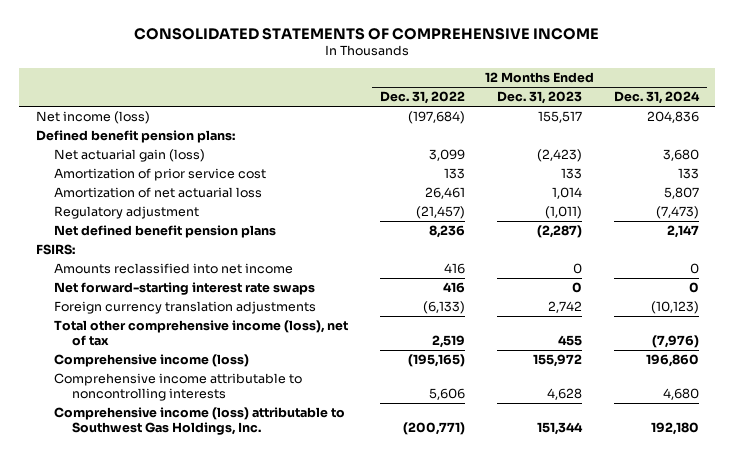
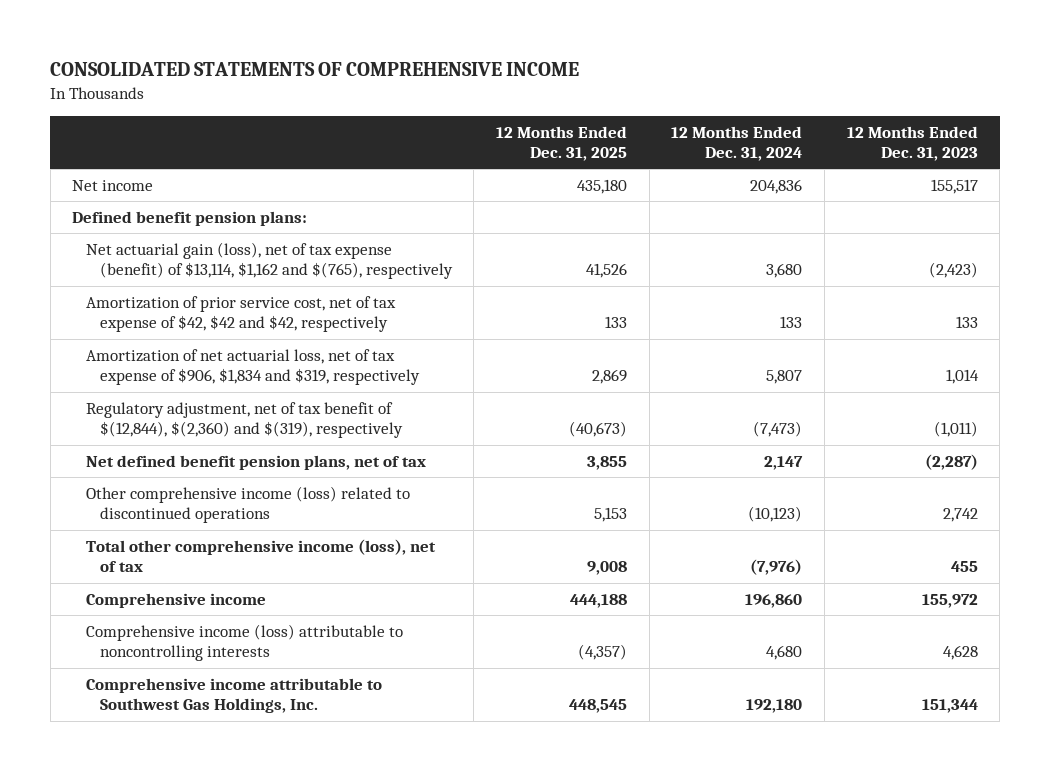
[379,91,465,105] Dec. 31, 2022 -> none
none -> [496,125,628,161] 12 Months Ended Dec. 31, 2025
[35,111,150,125] Net income (loss) -> [72,179,154,191] Net income
[35,244,75,256] FSIRS: -> none
[53,263,293,275] Amounts reclassified into net income -> none
[53,282,315,296] Net forward-starting interest rate swaps -> none
[53,149,205,163] Net actuarial gain (loss) -> [86,241,453,280] Net actuarial gain (loss), net of tax expense (benefit) of $13,114, $1,162 and $(765), respectively
[53,168,266,182] Amortization of prior service cost -> [86,295,397,333] Amortization of prior service cost, net of tax expense of $42, $42 and $42, respectively
[53,187,262,199] Amortization of net actuarial loss -> [86,348,420,386] Amortization of net actuarial loss, net of tax expense of $906, $1,834 and $319, respectively
[53,206,199,220] Regulatory adjustment -> [86,401,403,439] Regulatory adjustment, net of tax benefit of $(12,844), $(2,360) and $(319), respectively
[53,225,276,239] Net defined benefit pension plans -> [86,454,427,470] Net defined benefit pension plans, net of tax
[53,301,316,315] Foreign currency translation adjustments -> [86,485,411,524] Other comprehensive income (loss) related to discontinued operations
[53,354,249,368] Comprehensive income (loss) -> [86,592,267,608] Comprehensive income
[53,373,302,402] Comprehensive income attributable to noncontrolling interests -> [86,623,404,662] Comprehensive income (loss) attributable to noncontrolling interests
[53,407,345,436] Comprehensive income (loss) attributable to Southwest Gas Holdings, Inc. -> [86,677,383,714] Comprehensive income attributable to Southwest Gas Holdings, Inc.

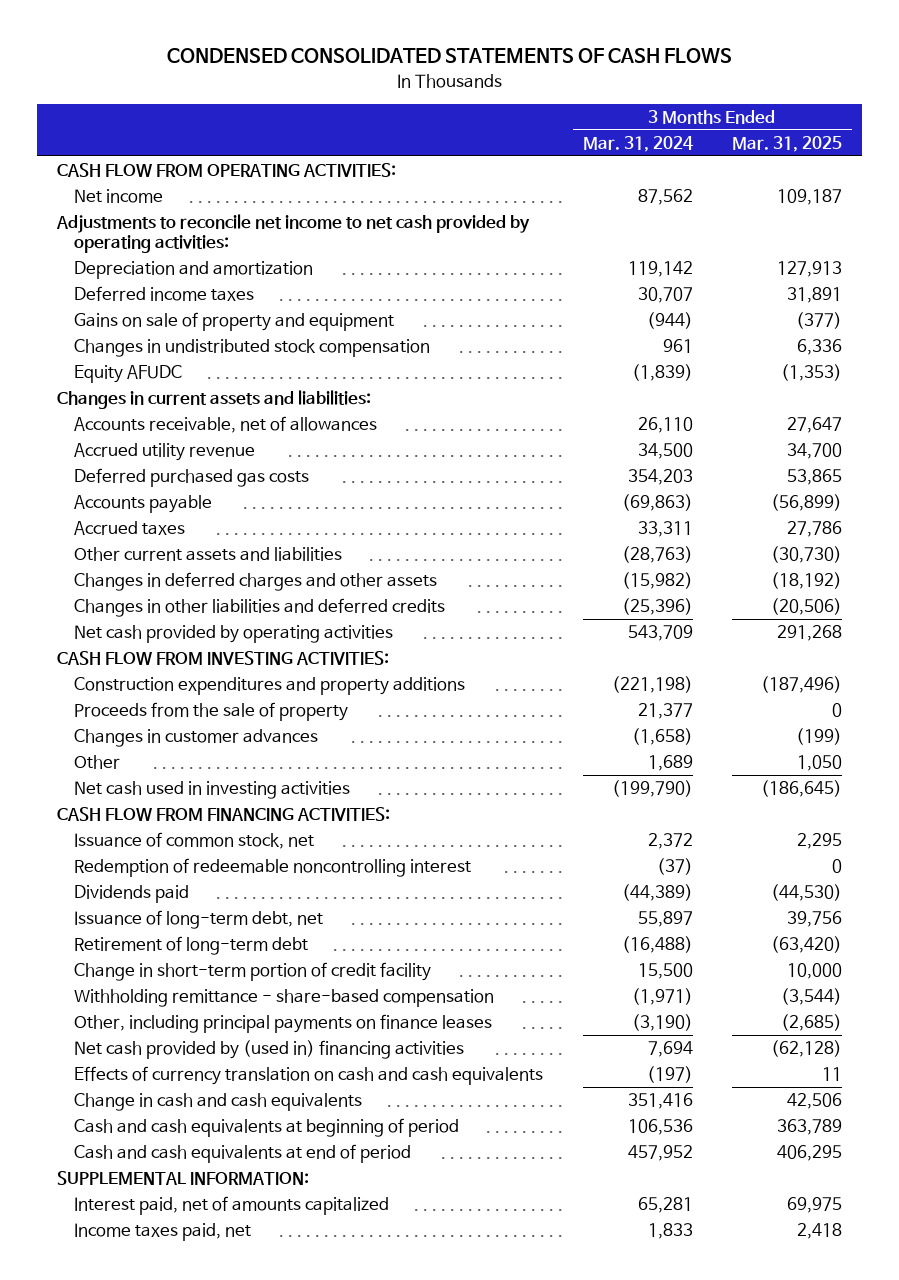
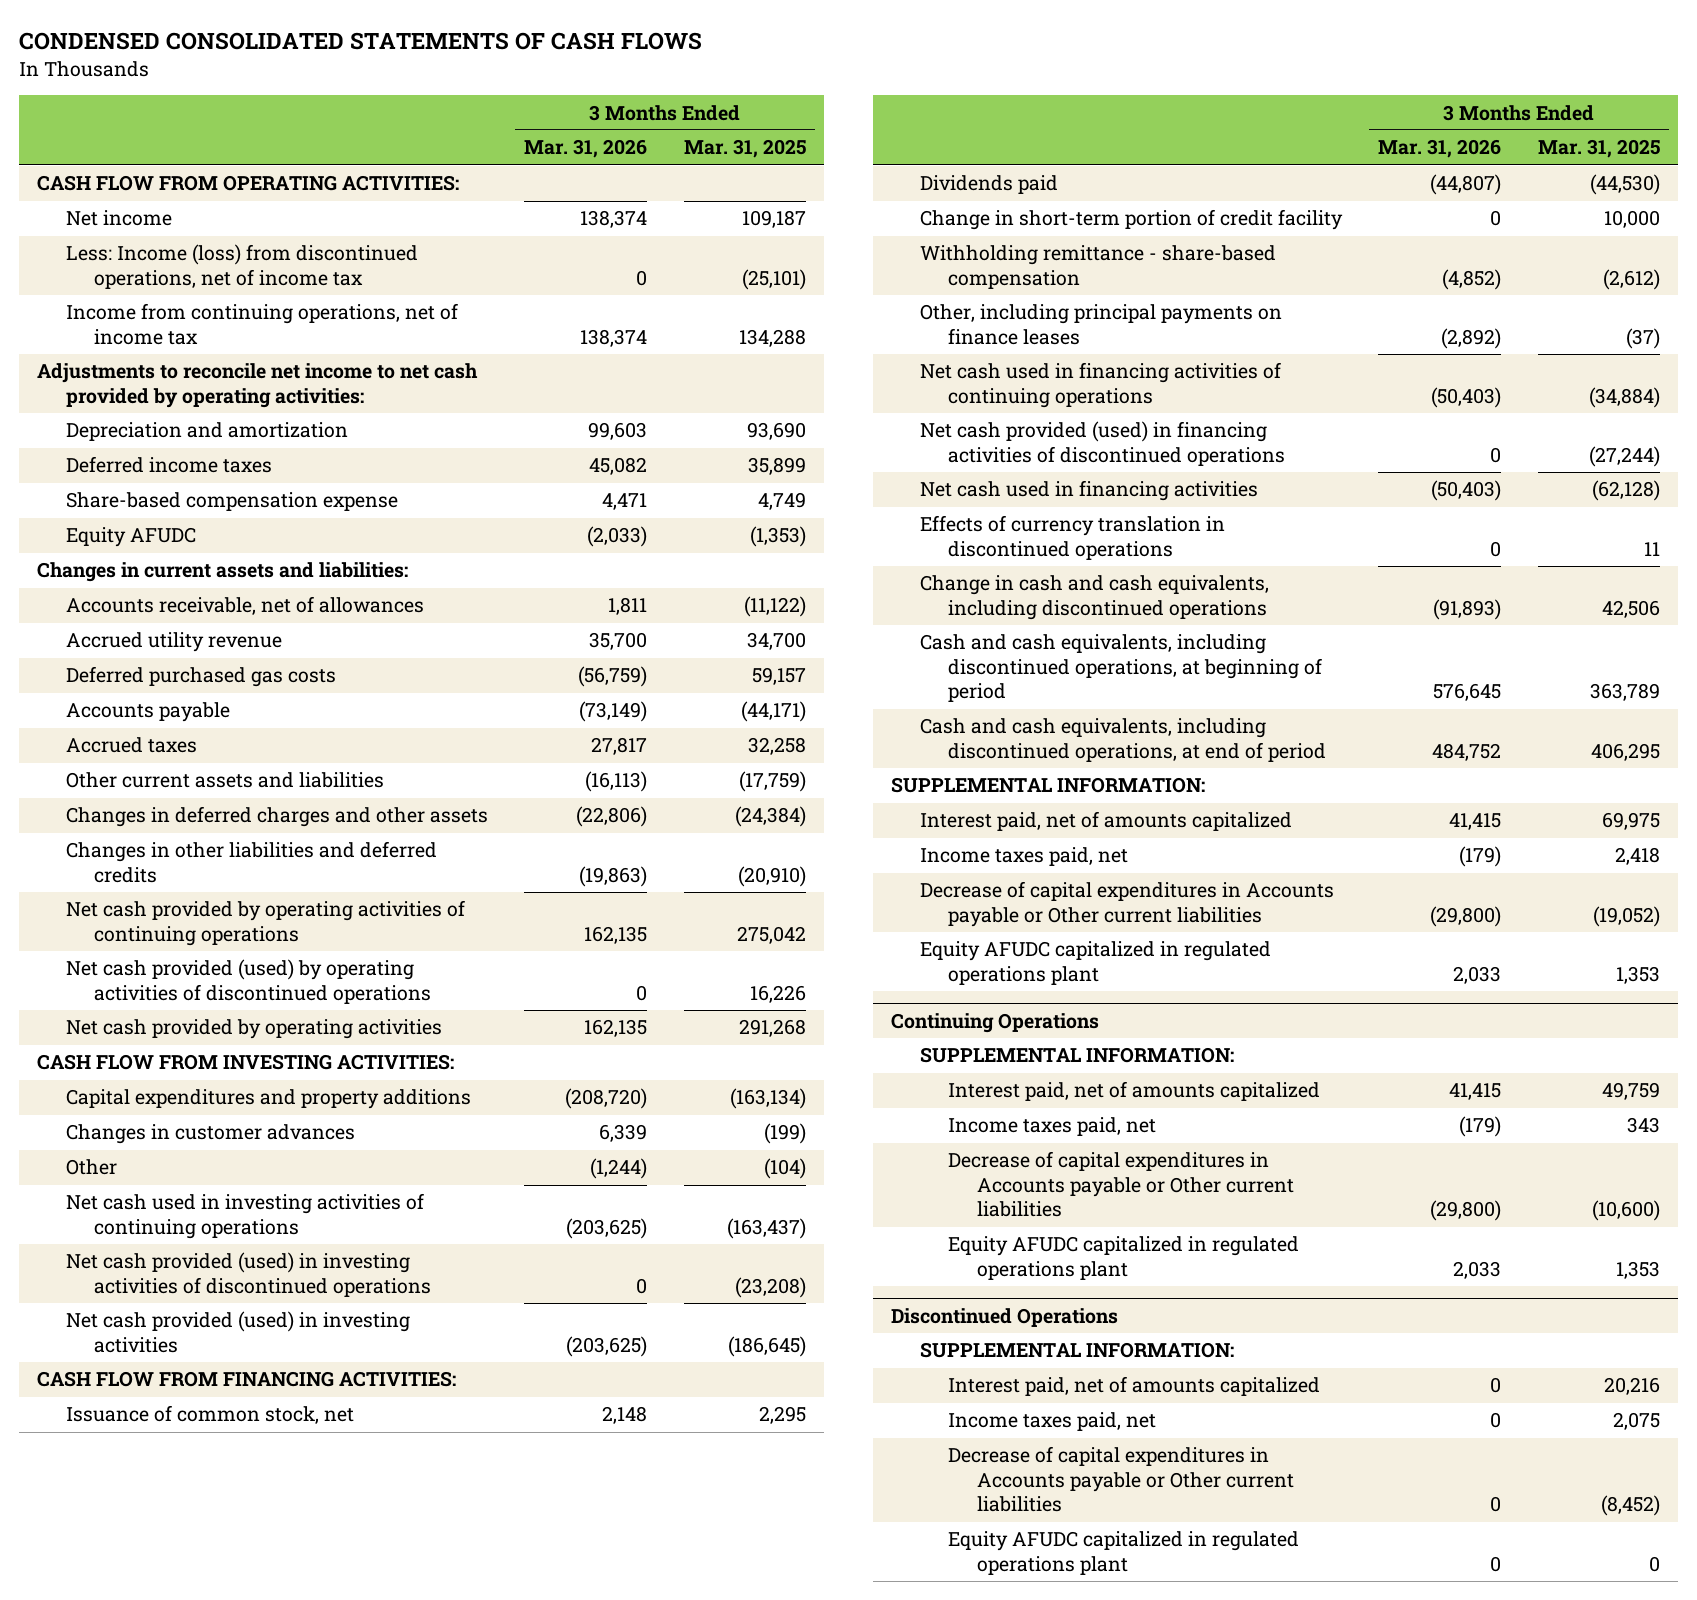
[582,136,693,153] Mar. 31, 2024 -> none
none -> [524,139,648,159] Mar. 31, 2026
none -> [65,244,418,289] Less: Income (loss) from discontinued operations, net of income tax
none -> [65,303,458,345] Income from continuing operations, net of income tax
[74,312,395,332] Gains on sale of property and equipment -> none
[74,339,431,358] Changes in undistributed stock compensation -> none
[777,261,843,278] 127,913 -> [746,422,806,441] 93,690
[787,287,843,304] 31,891 -> [747,457,806,476] 35,899
none -> [65,492,398,512] Share-based compensation expense
[787,417,843,434] 27,647 -> [743,596,806,618] (11,122)
[787,469,843,486] 53,865 -> [751,667,806,686] 59,157
[771,494,843,512] (56,899) -> [740,701,806,723] (44,171)
[787,521,843,538] 27,786 -> [747,737,806,756] 32,258
[771,546,843,564] (30,730) -> [738,771,806,793] (17,759)
[771,572,843,590] (18,192) -> [734,806,806,828] (24,384)
[771,598,843,616] (20,506) -> [737,865,806,887] (20,910)
none -> [65,900,465,946] Net cash provided by operating activities of continuing operations
none -> [65,959,432,1004] Net cash provided (used) by operating activities of discontinued operations
[74,702,349,722] Proceeds from the sale of property -> none
[74,677,466,696] Construction expenditures and property additions -> [65,1089,471,1110] Capital expenditures and property additions
[761,676,843,694] (187,496) -> [729,1088,806,1110] (163,134)
[797,755,843,772] 1,050 -> [763,1158,806,1180] (104)
none -> [65,1193,424,1239] Net cash used in investing activities of continuing operations
none -> [65,1252,432,1297] Net cash provided (used) in investing activities of discontinued operations
[74,781,351,800] Net cash used in investing activities -> [65,1311,410,1353] Net cash provided (used) in investing activities
[74,858,472,878] Redemption of redeemable noncontrolling interest -> none
[74,910,324,930] Issuance of long-term debt, net -> none
[74,936,309,956] Retirement of long-term debt -> none
[74,1066,544,1086] Effects of currency translation on cash and cash equivalents -> none
[781,988,843,1006] (3,544) -> [1602,268,1660,290] (2,612)
[781,1014,843,1032] (2,685) -> [1625,327,1660,349] (37)
none -> [919,362,1281,408] Net cash used in financing activities of continuing operations
none -> [919,421,1286,466] Net cash provided (used) in financing activities of discontinued operations
[74,1040,465,1060] Net cash provided by (used in) financing activities -> [919,480,1258,502] Net cash used in financing activities
none -> [919,515,1225,560] Effects of currency translation in discontinued operations
[74,1093,363,1112] Change in cash and cash equivalents -> [919,575,1269,620] Change in cash and cash equivalents, including discontinued operations
[74,1118,460,1138] Cash and cash equivalents at beginning of period -> [919,634,1323,703] Cash and cash equivalents, including discontinued operations, at beginning of period
[74,1144,412,1164] Cash and cash equivalents at end of period -> [919,718,1327,762] Cash and cash equivalents, including discontinued operations, at end of period
none -> [919,881,1334,927] Decrease of capital expenditures in Accounts payable or Other current liabilities
none -> [919,941,1271,985] Equity AFUDC capitalized in regulated operations plant
none -> [891,1012,1100,1033] Continuing Operations
none -> [919,1047,1234,1064] SUPPLEMENTAL INFORMATION:
none -> [948,1081,1321,1102] Interest paid, net of amounts capitalized
none -> [948,1117,1157,1137] Income taxes paid, net
none -> [948,1151,1295,1218] Decrease of capital expenditures in Accounts payable or Other current liabilities
none -> [948,1236,1300,1280] Equity AFUDC capitalized in regulated operations plant
none -> [891,1307,1119,1327] Discontinued Operations
none -> [919,1342,1234,1359] SUPPLEMENTAL INFORMATION:
none -> [948,1376,1321,1397] Interest paid, net of amounts capitalized
none -> [948,1412,1157,1432] Income taxes paid, net
none -> [948,1446,1295,1513] Decrease of capital expenditures in Accounts payable or Other current liabilities
none -> [948,1531,1300,1575] Equity AFUDC capitalized in regulated operations plant

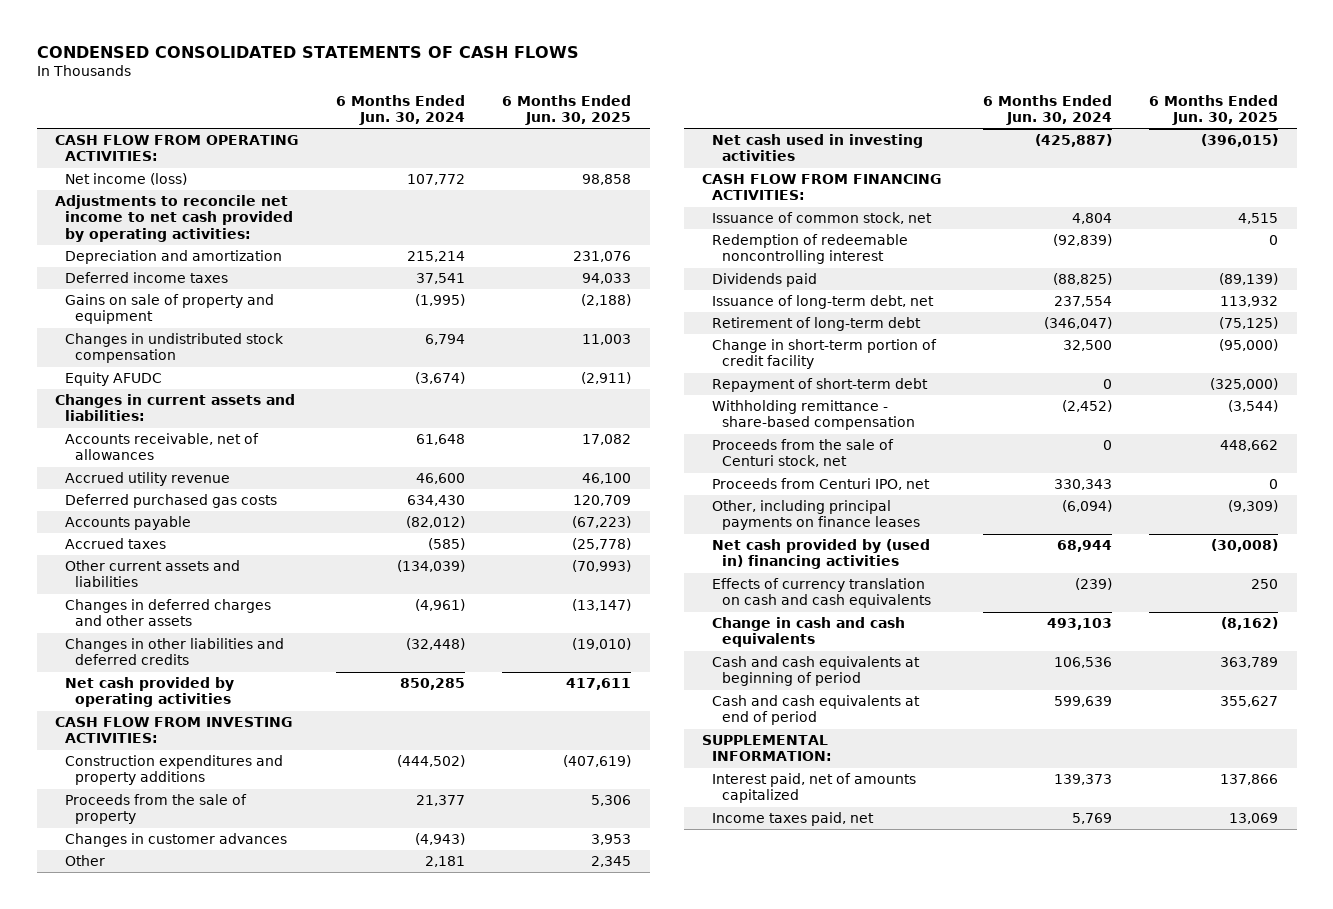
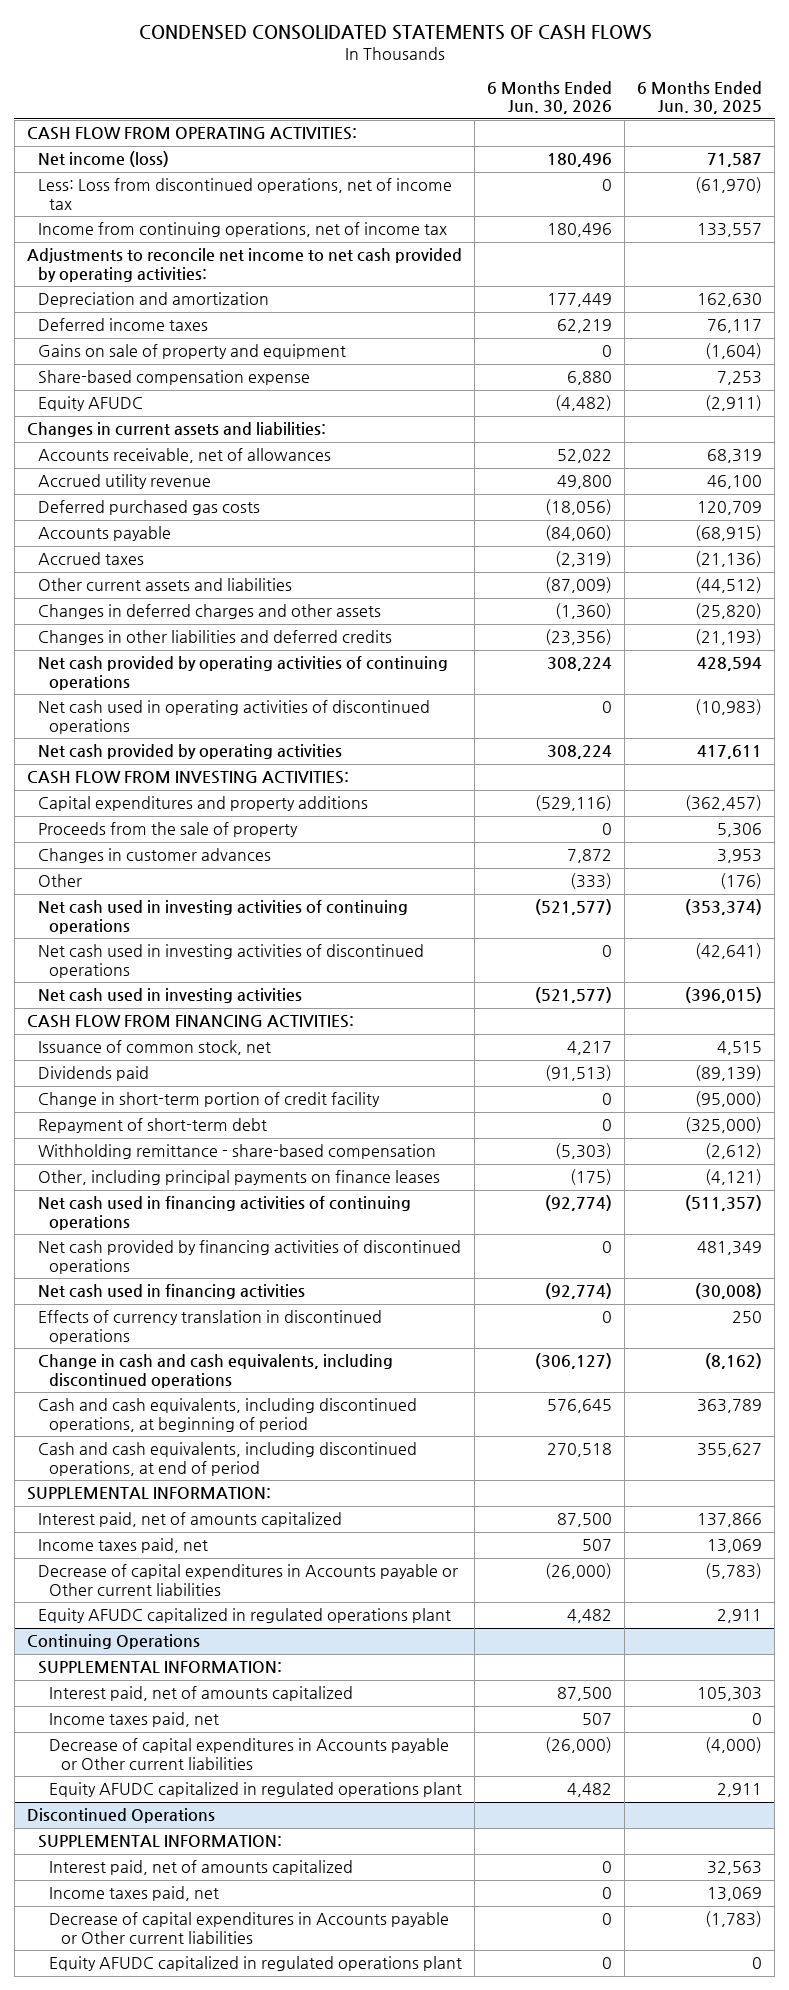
[335,94,465,126] 6 Months Ended Jun. 30, 2024 -> none
none -> [487,80,613,115] 6 Months Ended Jun. 30, 2026
[582,174,632,186] 98,858 -> [707,153,763,168] 71,587
none -> [38,178,453,210] Less: Loss from discontinued operations, net of income tax
none -> [38,222,448,238] Income from continuing operations, net of income tax
[65,333,285,364] Changes in undistributed stock compensation -> none
[573,251,632,263] 231,076 -> [697,293,763,308] 162,630
[582,273,632,285] 94,033 -> [707,319,763,334] 76,117
[581,294,632,307] (2,188) -> [705,343,763,360] (1,604)
none -> [38,370,311,386] Share-based compensation expense
[582,434,632,446] 17,082 -> [707,449,763,464] 68,319
[572,516,632,529] (67,223) -> [695,525,763,542] (68,915)
[572,538,632,551] (25,778) -> [695,551,763,568] (21,136)
[572,560,632,573] (70,993) -> [695,577,763,594] (44,512)
[572,599,632,612] (13,147) -> [695,603,763,620] (25,820)
[572,638,632,651] (19,010) -> [695,629,763,646] (21,193)
none -> [38,656,449,690] Net cash provided by operating activities of continuing operations
none -> [38,700,431,734] Net cash used in operating activities of discontinued operations
[65,755,284,786] Construction expenditures and property additions -> [38,796,369,812] Capital expenditures and property additions
[563,755,632,768] (407,619) -> [685,795,763,812] (362,457)
[591,856,632,868] 2,345 -> [720,873,763,890] (176)
none -> [38,900,409,934] Net cash used in investing activities of continuing operations
none -> [38,944,425,978] Net cash used in investing activities of discontinued operations
[712,234,909,265] Redemption of redeemable noncontrolling interest -> none
[712,295,935,310] Issuance of long-term debt, net -> none
[712,317,922,332] Retirement of long-term debt -> none
[712,439,895,468] Proceeds from the sale of Centuri stock, net -> none
[712,478,931,491] Proceeds from Centuri IPO, net -> none
[712,578,932,609] Effects of currency translation on cash and cash equivalents -> none
[1227,400,1278,413] (3,544) -> [705,1143,763,1160] (2,612)
[1227,500,1278,513] (9,309) -> [705,1169,763,1186] (4,121)
none -> [38,1196,412,1230] Net cash used in financing activities of continuing operations
none -> [38,1240,462,1274] Net cash provided by financing activities of discontinued operations
[712,539,931,570] Net cash provided by (used in) financing activities -> [38,1284,306,1300] Net cash used in financing activities
none -> [38,1310,383,1344] Effects of currency translation in discontinued operations
[712,617,906,648] Change in cash and cash equivalents -> [38,1354,394,1388] Change in cash and cash equivalents, including discontinued operations
[712,656,921,687] Cash and cash equivalents at beginning of period -> [38,1398,418,1432] Cash and cash equivalents, including discontinued operations, at beginning of period
[712,695,921,726] Cash and cash equivalents at end of period -> [38,1442,418,1476] Cash and cash equivalents, including discontinued operations, at end of period
none -> [38,1564,459,1596] Decrease of capital expenditures in Accounts payable or Other current liabilities
none -> [38,1608,452,1624] Equity AFUDC capitalized in regulated operations plant
none -> [26,1634,200,1650] Continuing Operations
none -> [38,1661,283,1675] SUPPLEMENTAL INFORMATION:
none -> [49,1686,354,1702] Interest paid, net of amounts capitalized
none -> [49,1712,220,1728] Income taxes paid, net
none -> [49,1738,450,1770] Decrease of capital expenditures in Accounts payable or Other current liabilities
none -> [49,1782,463,1798] Equity AFUDC capitalized in regulated operations plant
none -> [26,1808,215,1824] Discontinued Operations
none -> [38,1835,283,1849] SUPPLEMENTAL INFORMATION:
none -> [49,1860,354,1876] Interest paid, net of amounts capitalized
none -> [49,1886,220,1902] Income taxes paid, net
none -> [49,1912,450,1944] Decrease of capital expenditures in Accounts payable or Other current liabilities
none -> [49,1956,463,1972] Equity AFUDC capitalized in regulated operations plant

